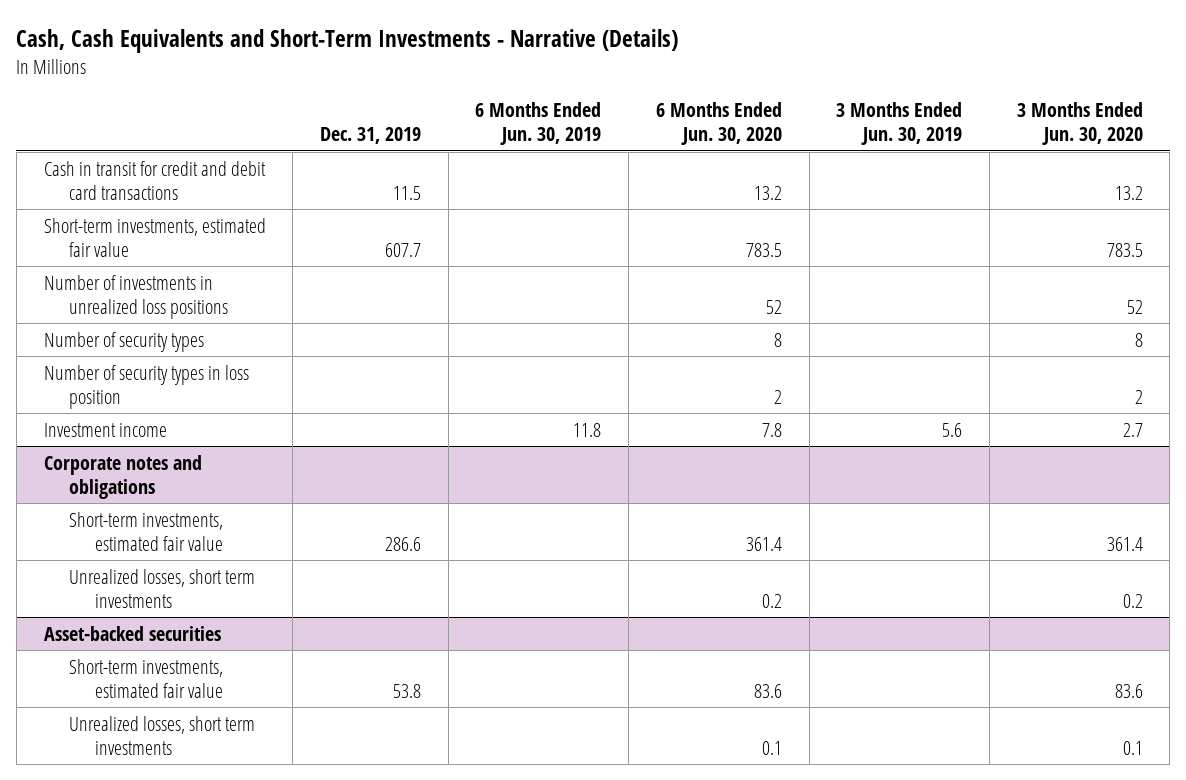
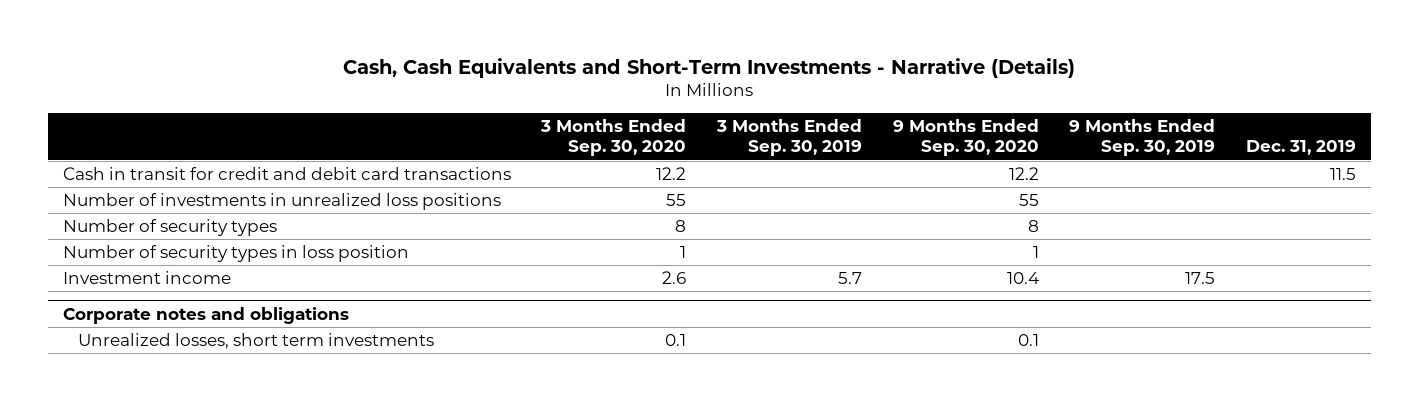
[475,101,602,146] 6 Months Ended Jun. 30, 2019 -> none
[655,101,782,146] 6 Months Ended Jun. 30, 2020 -> none
[836,101,963,146] 3 Months Ended Jun. 30, 2019 -> none
[1016,101,1143,146] 3 Months Ended Jun. 30, 2020 -> none
none -> [540,119,687,157] 3 Months Ended Sep. 30, 2020
none -> [716,119,863,157] 3 Months Ended Sep. 30, 2019
none -> [892,119,1039,157] 9 Months Ended Sep. 30, 2020
none -> [1069,119,1216,157] 9 Months Ended Sep. 30, 2019
[43,217,266,257] Short-term investments, estimated fair value -> none
[69,511,224,551] Short-term investments, estimated fair value -> none
[43,625,221,641] Asset-backed securities -> none
[69,658,224,698] Short-term investments, estimated fair value -> none
[69,715,256,755] Unrealized losses, short term investments -> none

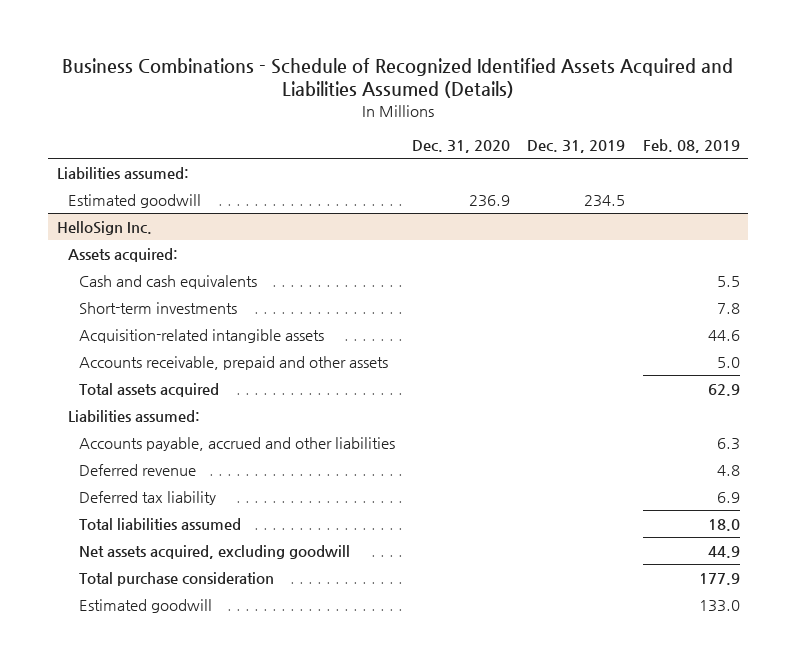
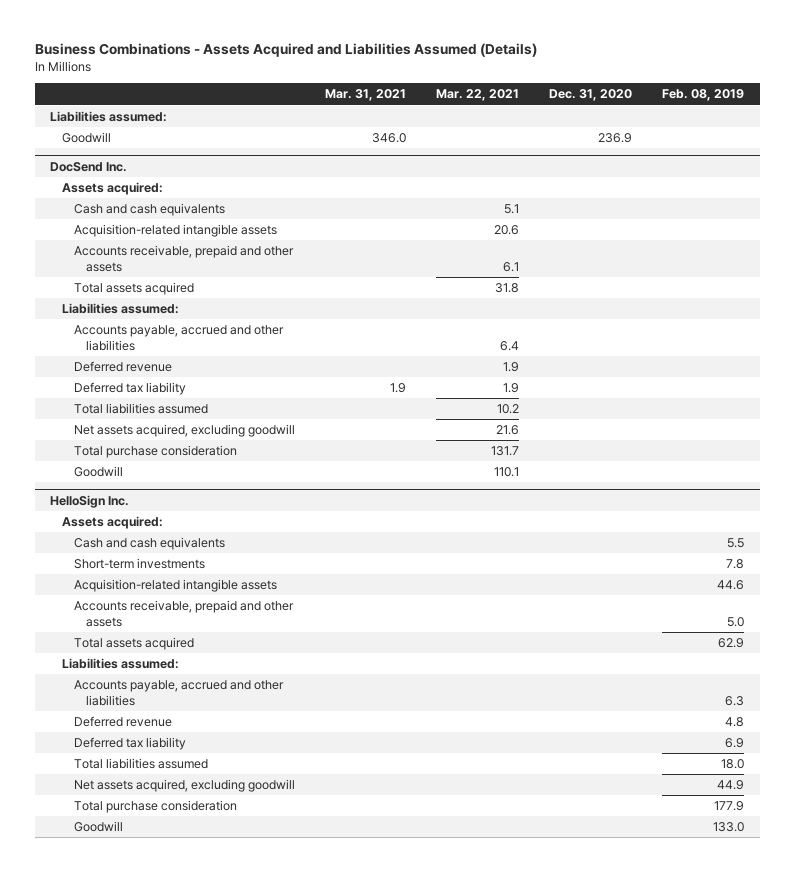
[62,57,734,99] Business Combinations - Schedule of Recognized Identified Assets Acquired and Liabilities Assumed (Details) -> [35,43,538,58] Business Combinations - Assets Acquired and Liabilities Assumed (Details)
[527,139,626,153] Dec. 31, 2019 -> none
none -> [325,89,407,102] Mar. 31, 2021
none -> [436,89,520,102] Mar. 22, 2021
[67,193,201,208] Estimated goodwill -> [62,132,112,144] Goodwill
none -> [50,161,128,172] DocSend Inc.
none -> [62,182,164,196] Assets acquired:
none -> [73,203,225,217] Cash and cash equivalents
none -> [73,224,277,238] Acquisition-related intangible assets
none -> [73,245,294,272] Accounts receivable, prepaid and other assets
none -> [73,282,194,296] Total assets acquired
none -> [62,303,180,315] Liabilities assumed:
none -> [73,325,284,351] Accounts payable, accrued and other liabilities
none -> [73,361,172,373] Deferred revenue
none -> [73,382,186,396] Deferred tax liability
none -> [73,403,208,415] Total liabilities assumed
none -> [73,424,295,438] Net assets acquired, excluding goodwill
none -> [73,445,237,459] Total purchase consideration
none -> [73,466,123,478] Goodwill
[78,598,212,613] Estimated goodwill -> [73,821,123,833] Goodwill

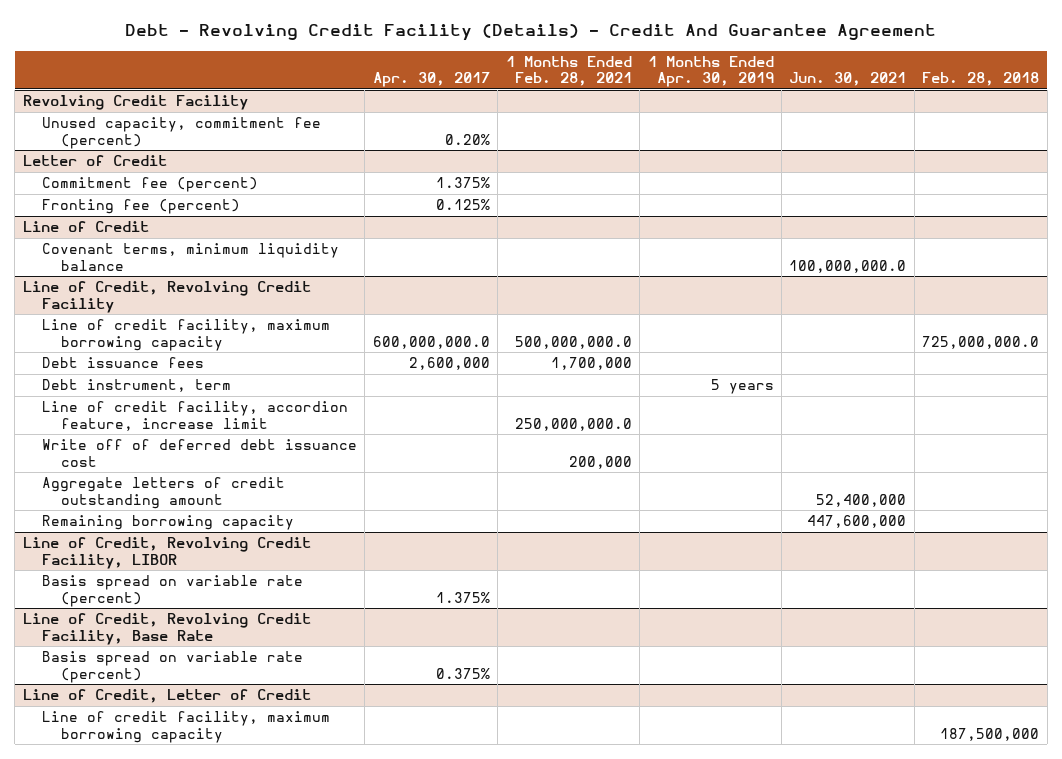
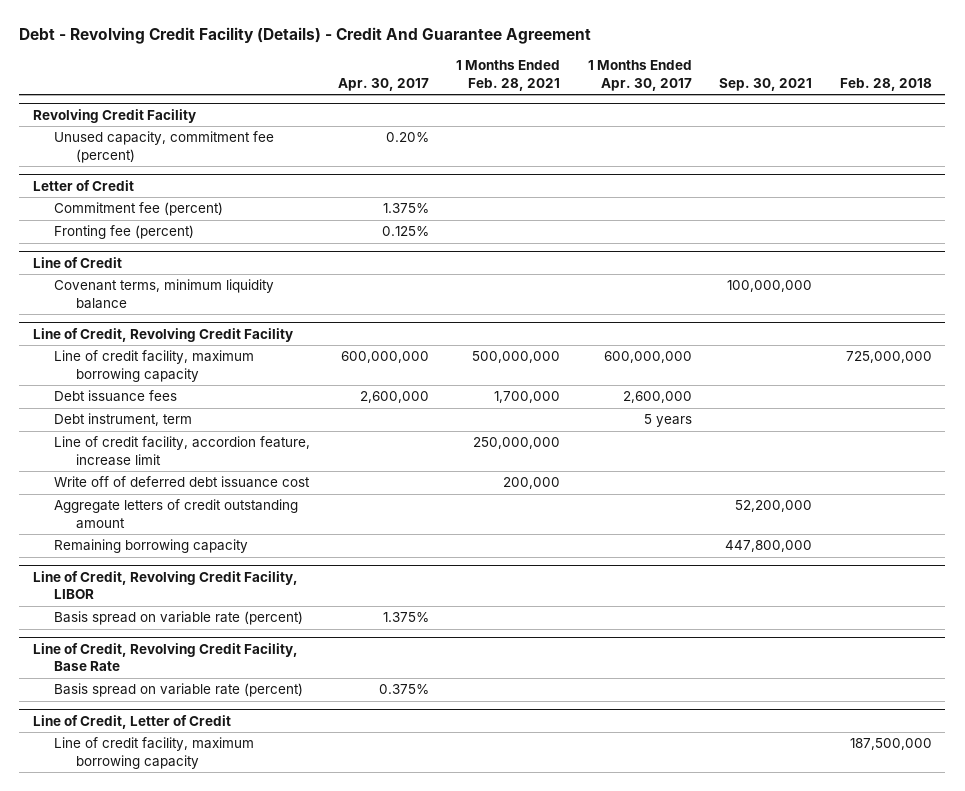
[647,55,774,88] 1 Months Ended Apr. 30, 2019 -> none
[789,72,907,87] Jun. 30, 2021 -> none
none -> [587,60,692,91] 1 Months Ended Apr. 30, 2017
none -> [719,77,813,91] Sep. 30, 2021
[372,335,490,349] 600,000,000.0 -> [340,351,429,364] 600,000,000
[514,335,632,349] 500,000,000.0 -> [472,351,561,364] 500,000,000
[922,335,1040,349] 725,000,000.0 -> [845,351,932,364] 725,000,000
[514,417,632,431] 250,000,000.0 -> [473,437,561,450] 250,000,000

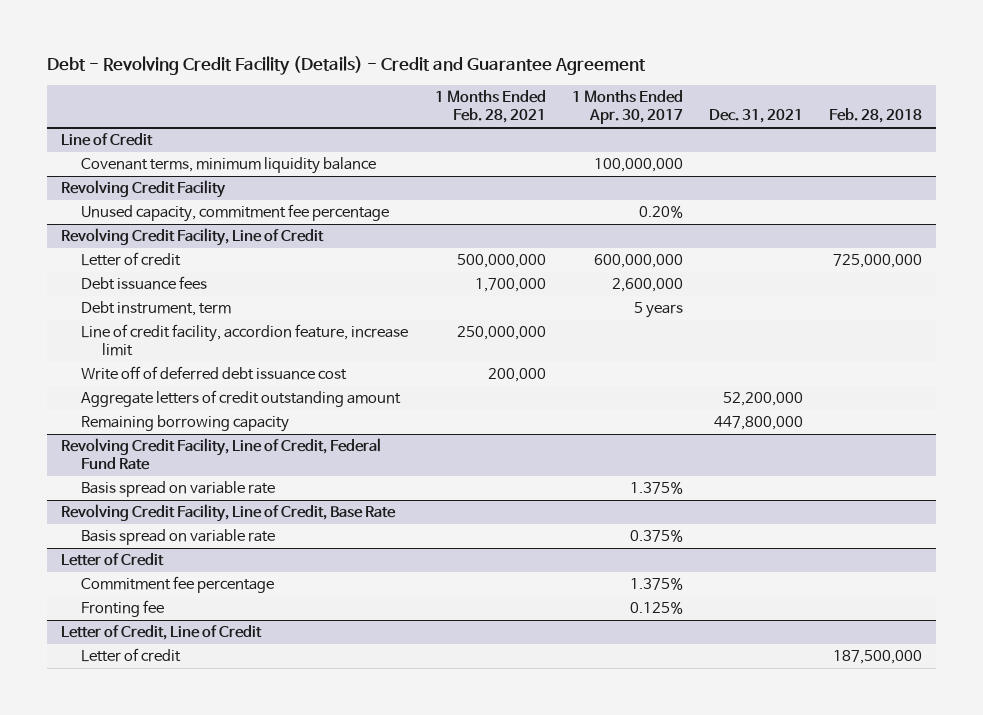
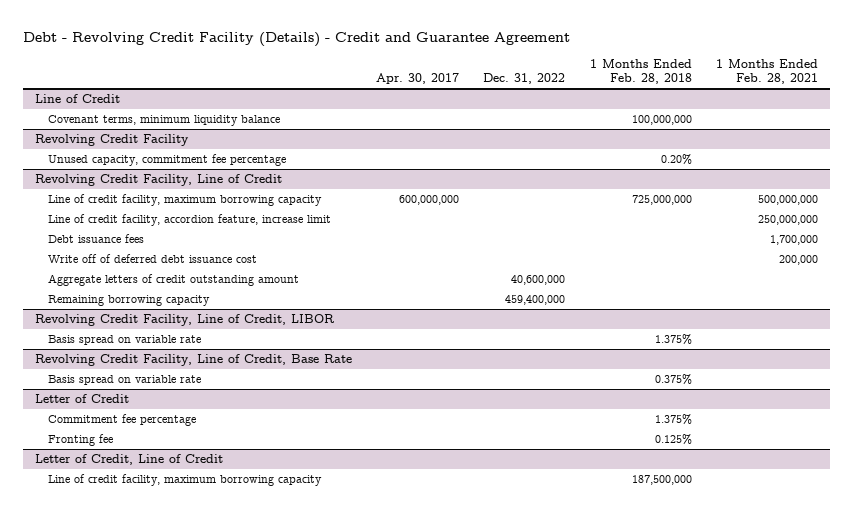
[571,90,683,125] 1 Months Ended Apr. 30, 2017 -> none
[709,109,804,124] Dec. 31, 2021 -> none
[829,108,923,124] Feb. 28, 2018 -> none
none -> [376,73,460,85] Apr. 30, 2017
none -> [483,73,566,85] Dec. 31, 2022
none -> [589,58,692,85] 1 Months Ended Feb. 28, 2018
[81,301,232,317] Debt instrument, term -> none
[81,252,182,267] Letter of credit -> [47,194,322,207] Line of credit facility, maximum borrowing capacity
[81,276,208,291] Debt issuance fees -> [47,234,144,244] Debt issuance fees
[60,438,381,471] Revolving Credit Facility, Line of Credit, Federal Fund Rate -> [34,314,335,327] Revolving Credit Facility, Line of Credit, LIBOR
[81,648,182,663] Letter of credit -> [47,474,322,487] Line of credit facility, maximum borrowing capacity

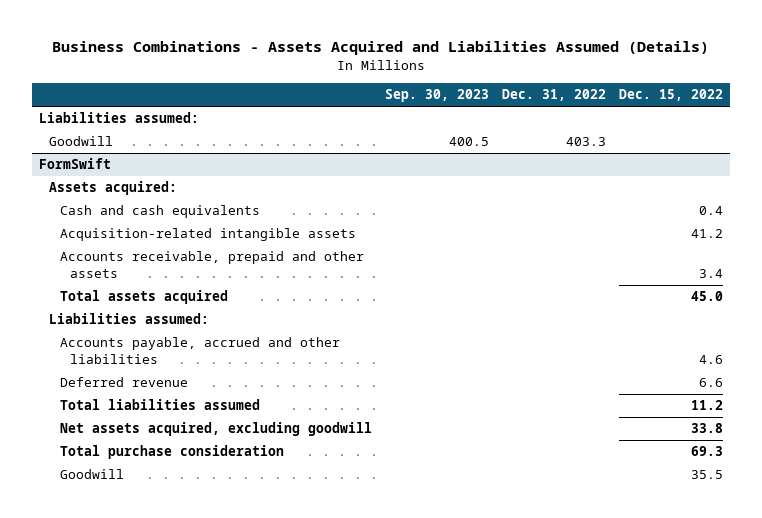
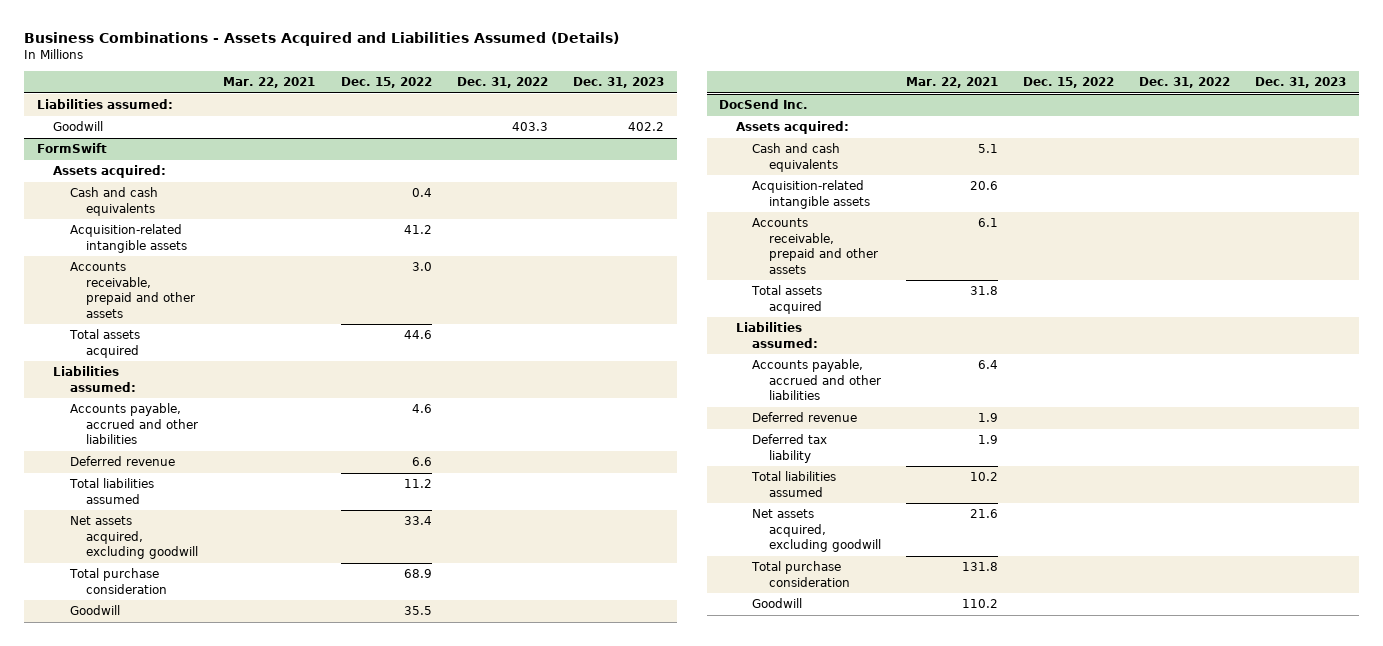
[384,89,489,103] Sep. 30, 2023 -> none
none -> [223,77,316,89] Mar. 22, 2021
none -> [573,77,665,89] Dec. 31, 2023
[699,269,724,279] 3.4 -> [411,262,432,272] 3.0
[691,291,724,302] 45.0 -> [403,330,432,340] 44.6
[691,423,724,434] 33.8 -> [403,516,432,526] 33.4
[691,446,724,457] 69.3 -> [403,569,432,579] 68.9
none -> [719,99,809,110] DocSend Inc.
none -> [735,121,849,135] Assets acquired:
none -> [752,143,841,172] Cash and cash equivalents
none -> [752,180,870,209] Acquisition-related intangible assets
none -> [752,218,878,274] Accounts receivable, prepaid and other assets
none -> [751,285,823,314] Total assets acquired
none -> [735,322,819,348] Liabilities assumed:
none -> [752,359,881,401] Accounts payable, accrued and other liabilities
none -> [752,412,858,423] Deferred revenue
none -> [752,434,828,463] Deferred tax liability
none -> [751,471,837,497] Total liabilities assumed
none -> [752,509,881,553] Net assets acquired, excluding goodwill
none -> [751,561,850,587] Total purchase consideration
none -> [752,598,803,609] Goodwill

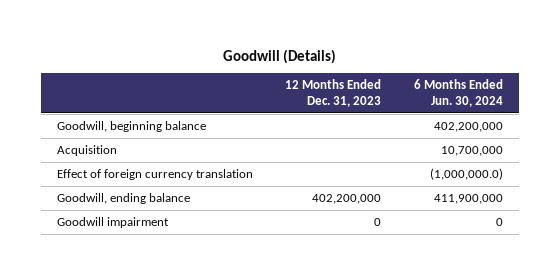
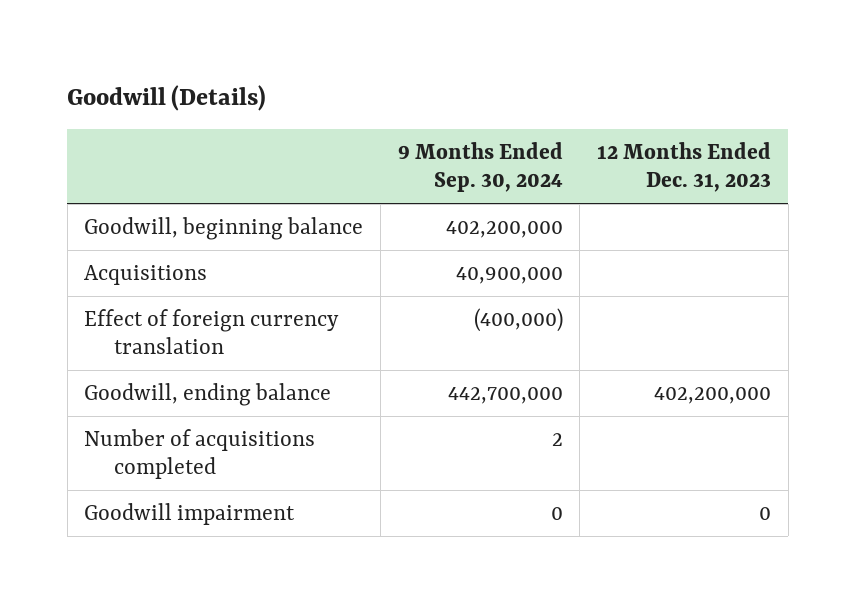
[413,79,503,107] 6 Months Ended Jun. 30, 2024 -> none
none -> [397,141,563,193] 9 Months Ended Sep. 30, 2024
[57,144,118,156] Acquisition -> [84,264,208,285] Acquisitions
none -> [84,428,316,480] Number of acquisitions completed

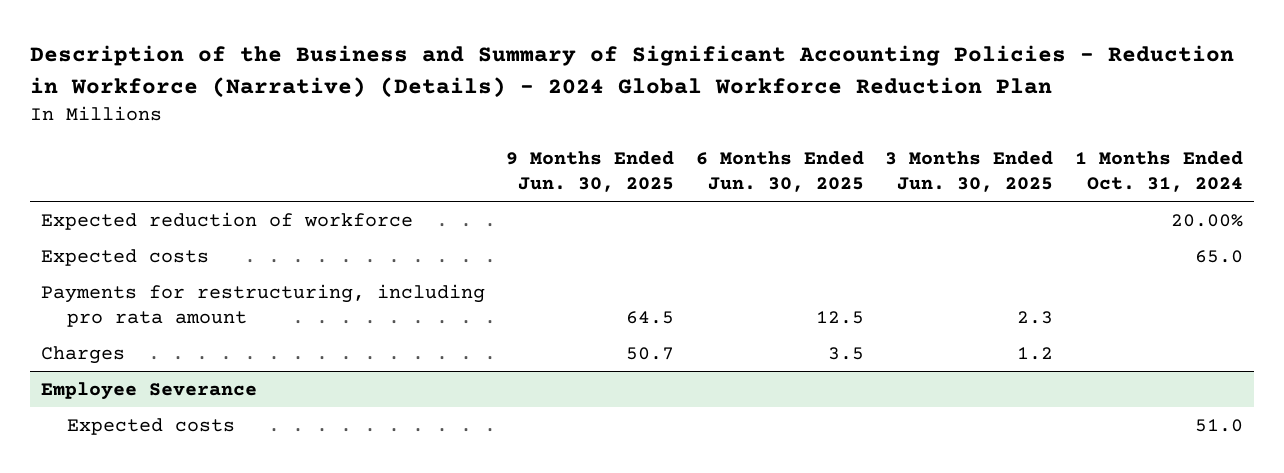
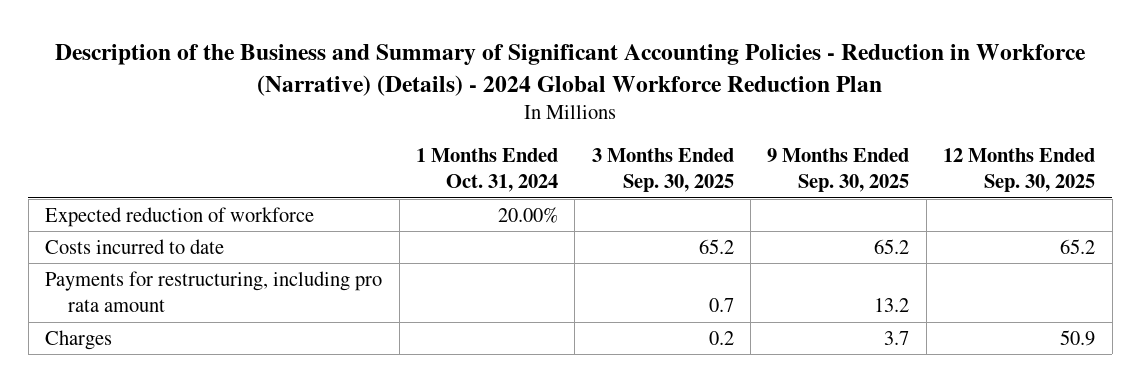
[506,150,675,193] 9 Months Ended Jun. 30, 2025 -> none
[695,150,864,193] 6 Months Ended Jun. 30, 2025 -> none
[885,150,1054,193] 3 Months Ended Jun. 30, 2025 -> none
none -> [591,148,734,193] 3 Months Ended Sep. 30, 2025
none -> [767,148,910,193] 9 Months Ended Sep. 30, 2025
none -> [943,148,1096,193] 12 Months Ended Sep. 30, 2025
[40,248,209,266] Expected costs -> none
none -> [45,238,225,254] Costs incurred to date
[40,381,257,400] Employee Severance -> none
[67,417,236,435] Expected costs -> none

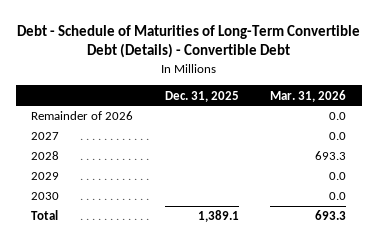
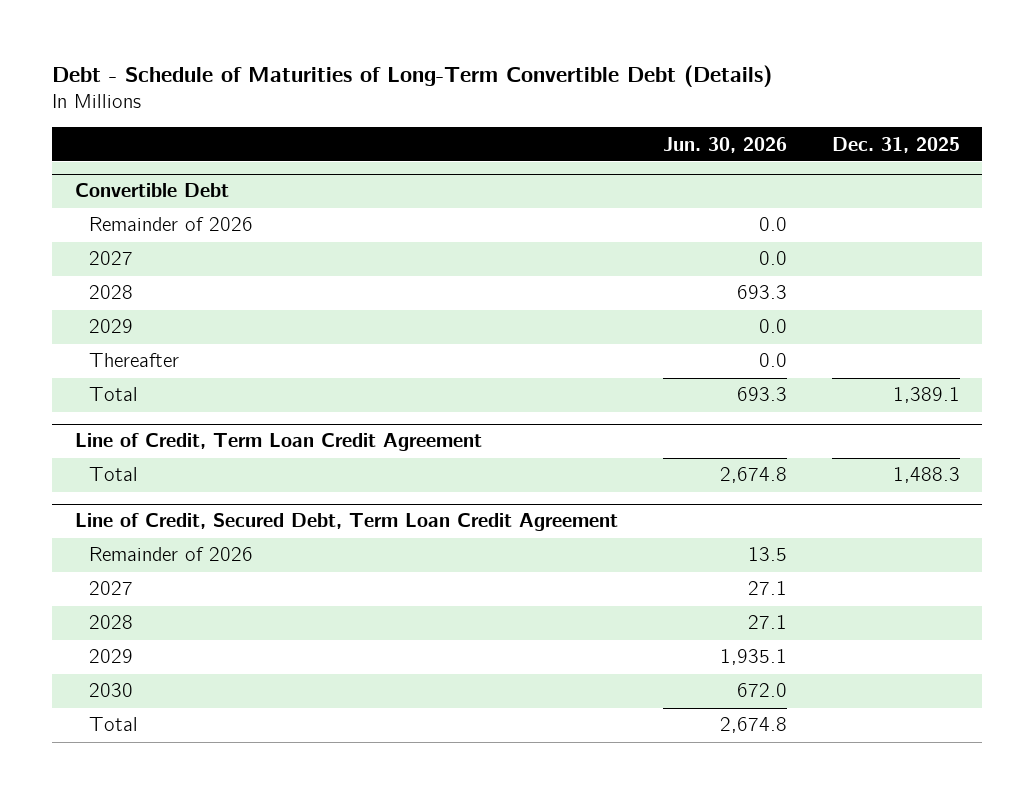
[16,24,360,59] Debt - Schedule of Maturities of Long-Term Convertible Debt (Details) - Convertible Debt -> [52,64,773,87] Debt - Schedule of Maturities of Long-Term Convertible Debt (Details)
[270,89,347,102] Mar. 31, 2026 -> none
none -> [662,136,787,153] Jun. 30, 2026
none -> [74,183,229,198] Convertible Debt
[31,192,60,201] 2030 -> none
none -> [88,353,179,368] Thereafter
none -> [74,433,482,452] Line of Credit, Term Loan Credit Agreement
none -> [88,467,138,482] Total
none -> [74,513,618,532] Line of Credit, Secured Debt, Term Loan Credit Agreement
none -> [88,547,253,562] Remainder of 2026
none -> [88,581,133,596] 2027
none -> [88,615,133,630] 2028
none -> [88,649,133,664] 2029
none -> [88,683,133,698] 2030
none -> [88,717,138,732] Total

